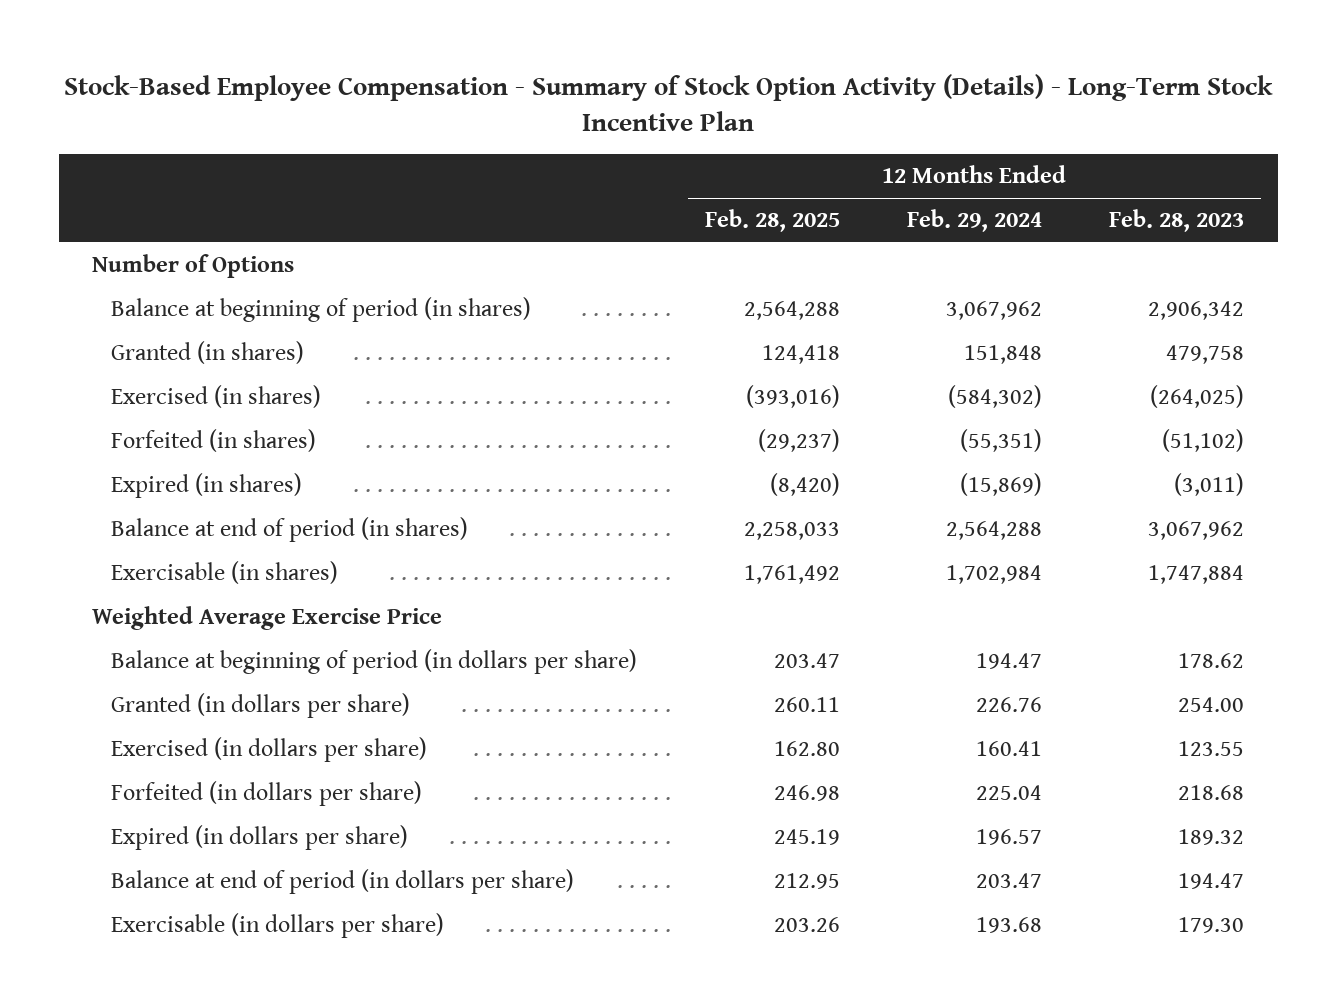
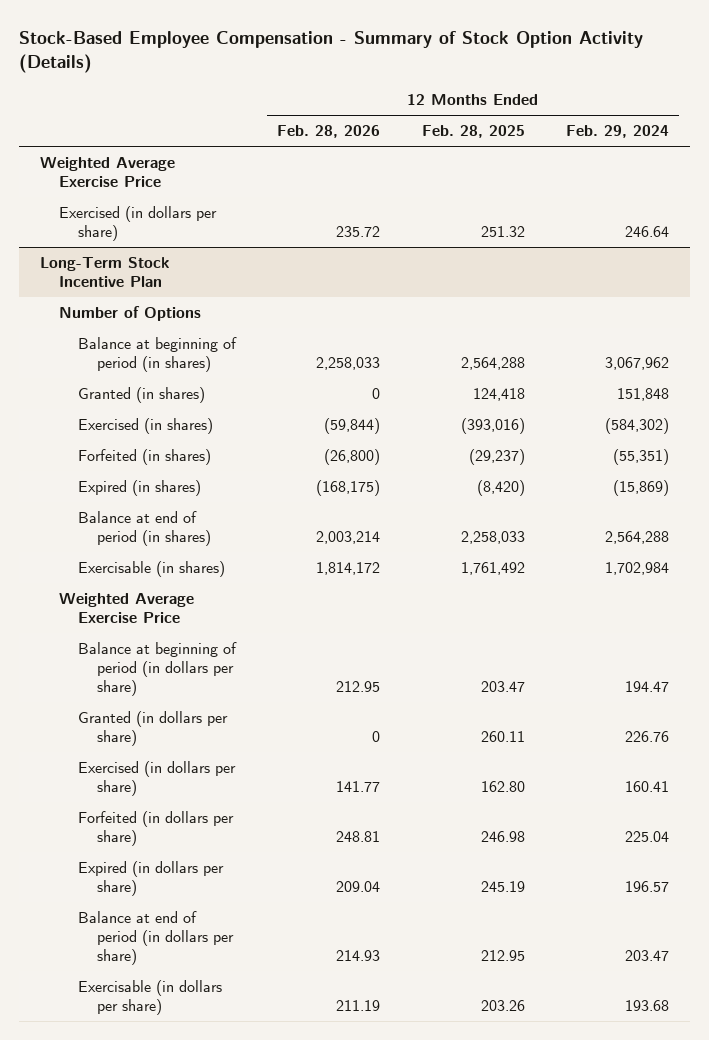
[64,73,1274,132] Stock-Based Employee Compensation - Summary of Stock Option Activity (Details) - Long-Term Stock Incentive Plan -> [19,30,644,74] Stock-Based Employee Compensation - Summary of Stock Option Activity (Details)
[1108,209,1244,233] Feb. 28, 2023 -> none
none -> [277,125,381,139] Feb. 28, 2026
none -> [40,157,176,187] Weighted Average Exercise Price
none -> [59,206,218,241] Exercised (in dollars per share)
none -> [40,257,170,287] Long-Term Stock Incentive Plan

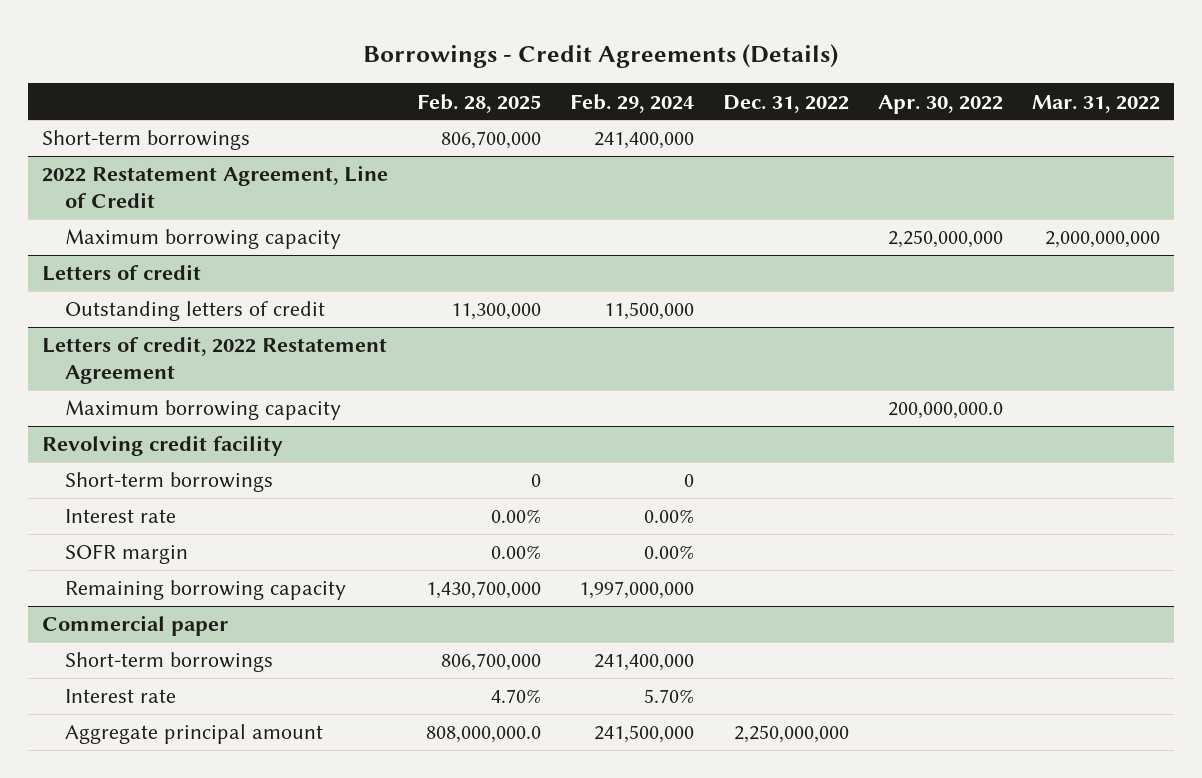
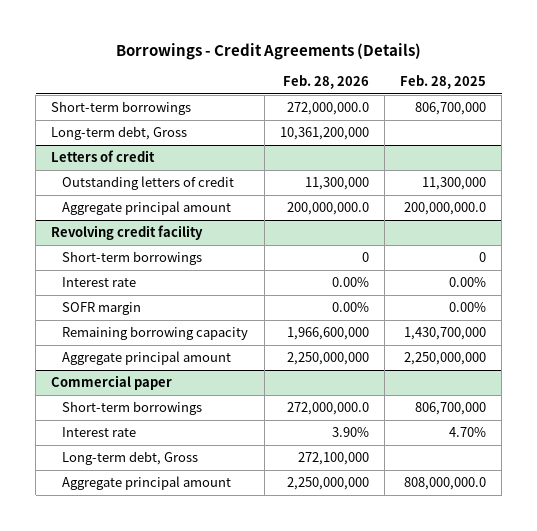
[569,93,694,113] Feb. 29, 2024 -> none
[722,94,849,113] Dec. 31, 2022 -> none
[877,94,1003,114] Apr. 30, 2022 -> none
[1031,94,1160,113] Mar. 31, 2022 -> none
none -> [282,74,369,89] Feb. 28, 2026
[41,165,388,209] 2022 Restatement Agreement, Line of Credit -> none
[65,229,342,250] Maximum borrowing capacity -> none
none -> [51,126,188,141] Long-term debt, Gross
[41,336,387,385] Letters of credit, 2022 Restatement Agreement -> none
[65,400,342,421] Maximum borrowing capacity -> none
none -> [62,201,232,216] Aggregate principal amount
none -> [62,351,232,366] Aggregate principal amount
none -> [62,451,199,466] Long-term debt, Gross

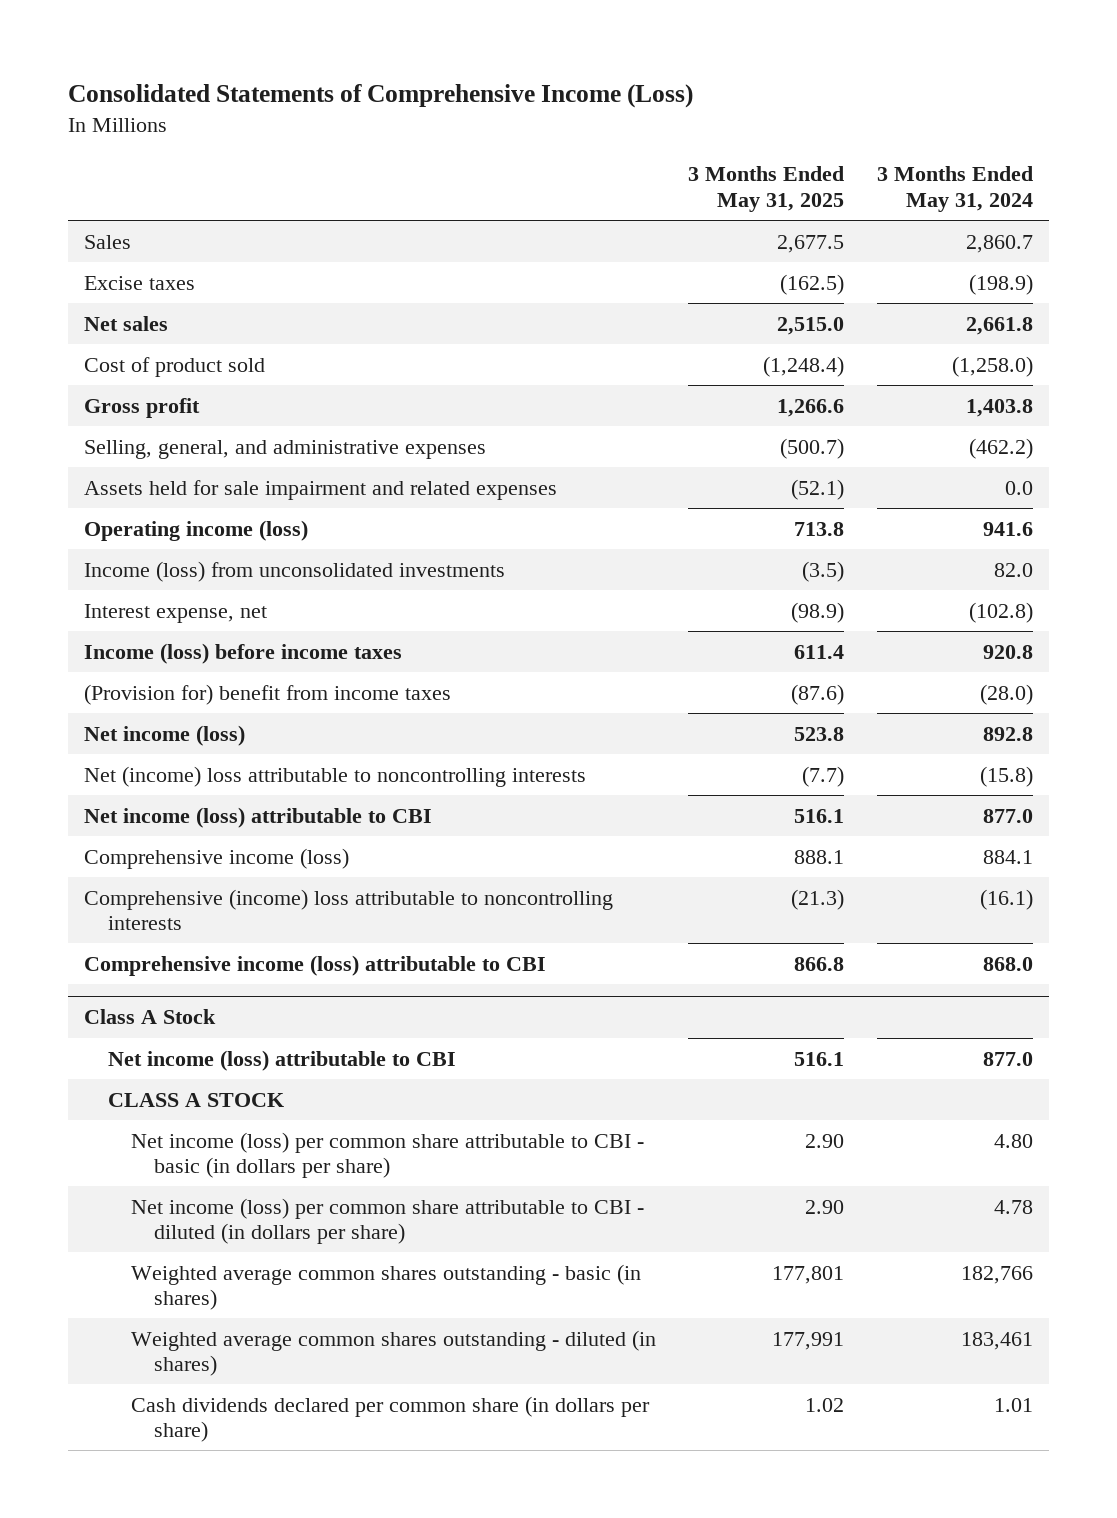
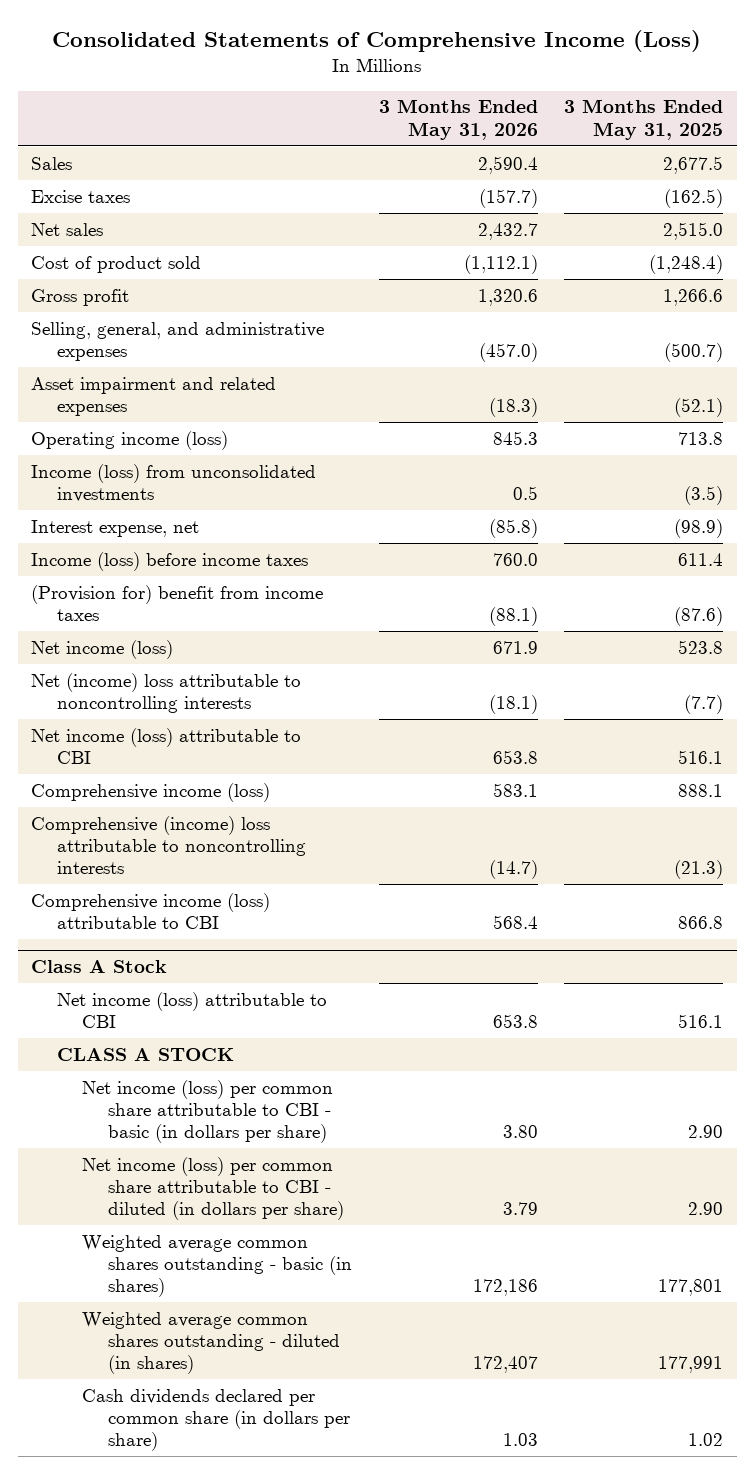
[876,166,1033,212] 3 Months Ended May 31, 2024 -> none
none -> [378,99,538,140] 3 Months Ended May 31, 2026
[84,479,558,500] Assets held for sale impairment and related expenses -> [30,376,276,417] Asset impairment and related expenses

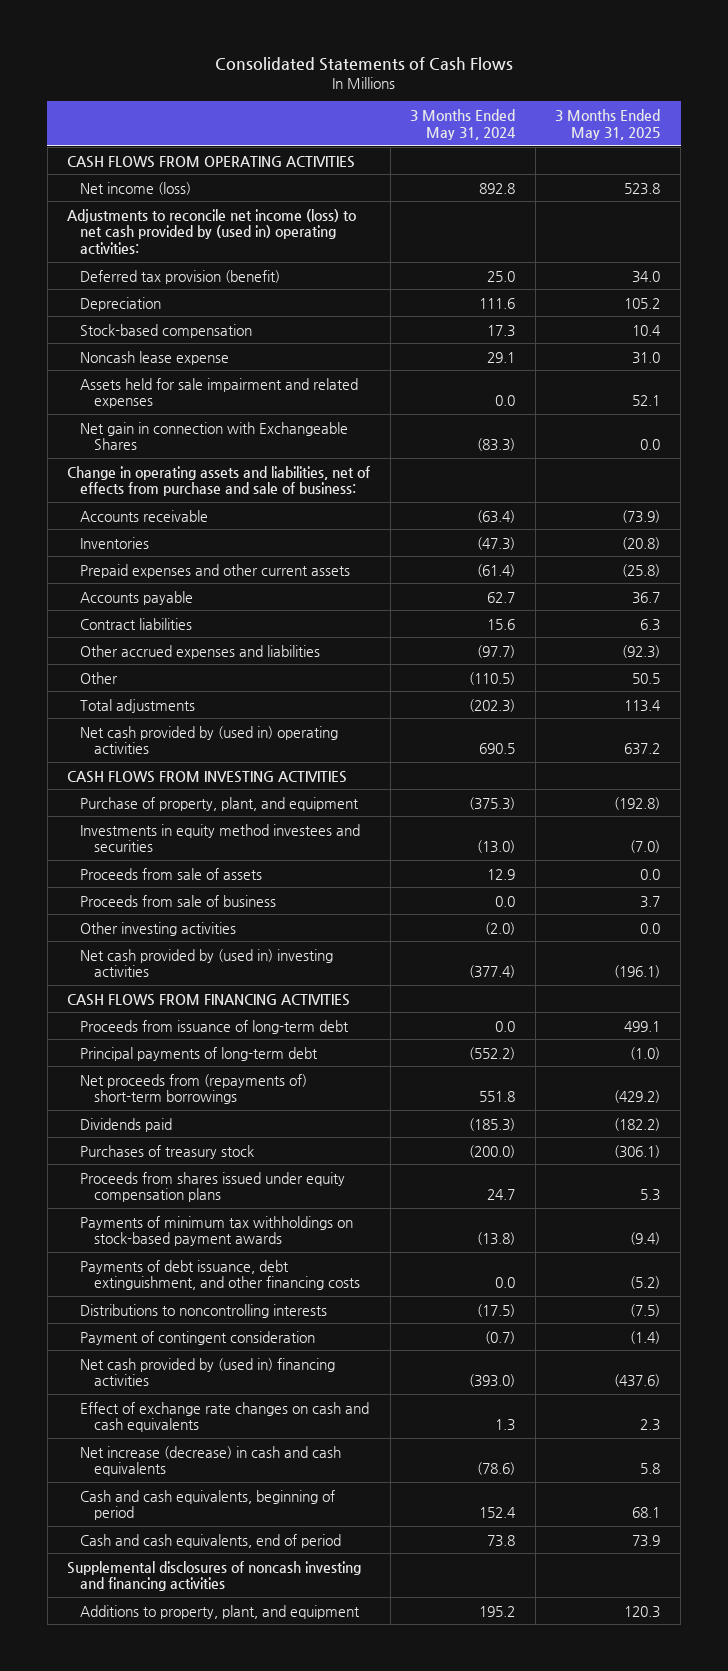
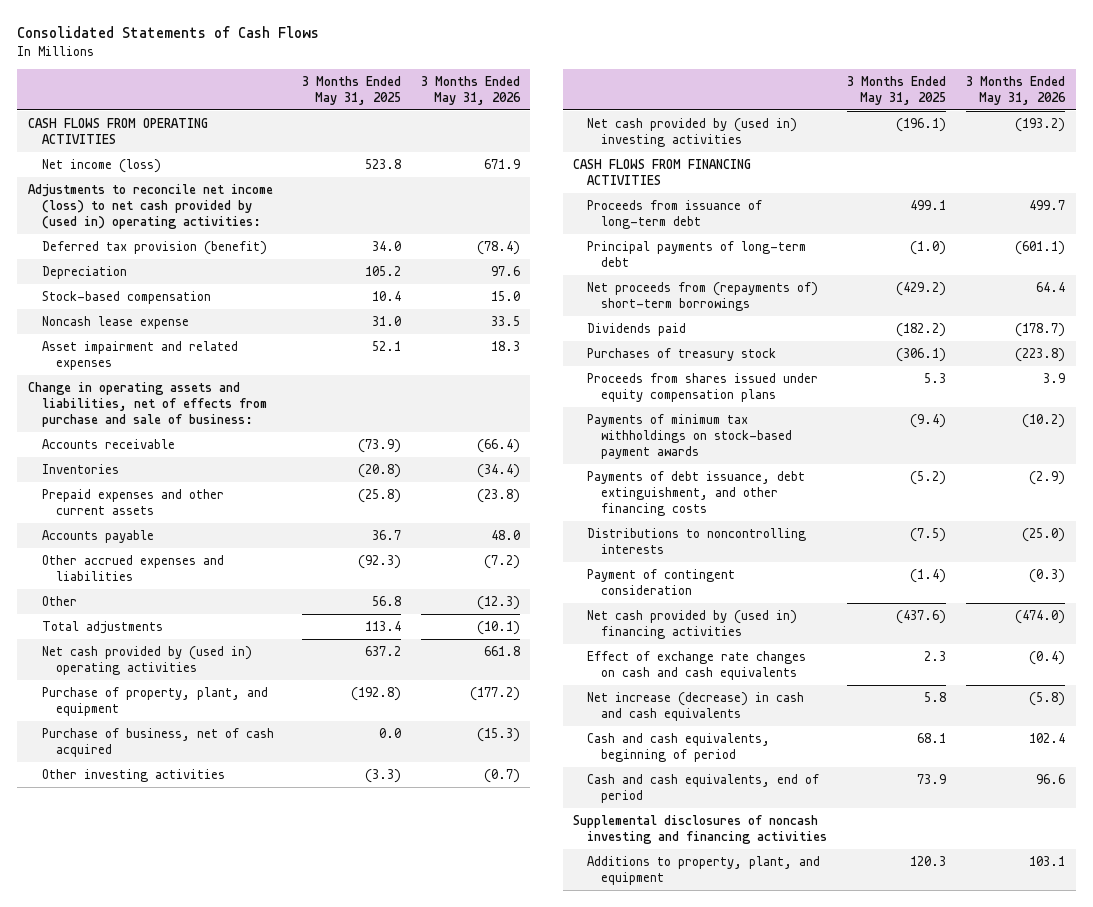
[410,109,517,140] 3 Months Ended May 31, 2024 -> none
none -> [420,76,521,105] 3 Months Ended May 31, 2026
[80,421,349,451] Net gain in connection with Exchangeable Shares -> none
[80,377,359,409] Assets held for sale impairment and related expenses -> [41,341,238,370] Asset impairment and related expenses
[80,617,193,630] Contract liabilities -> none
[632,672,661,684] 50.5 -> [371,596,401,607] 56.8
[67,770,348,783] CASH FLOWS FROM INVESTING ACTIVITIES -> none
[80,823,361,853] Investments in equity method investees and securities -> none
[80,867,263,880] Proceeds from sale of assets -> none
[80,894,277,907] Proceeds from sale of business -> none
none -> [41,728,274,757] Purchase of business, net of cash acquired
[640,922,661,934] 0.0 -> [364,769,401,784] (3.3)

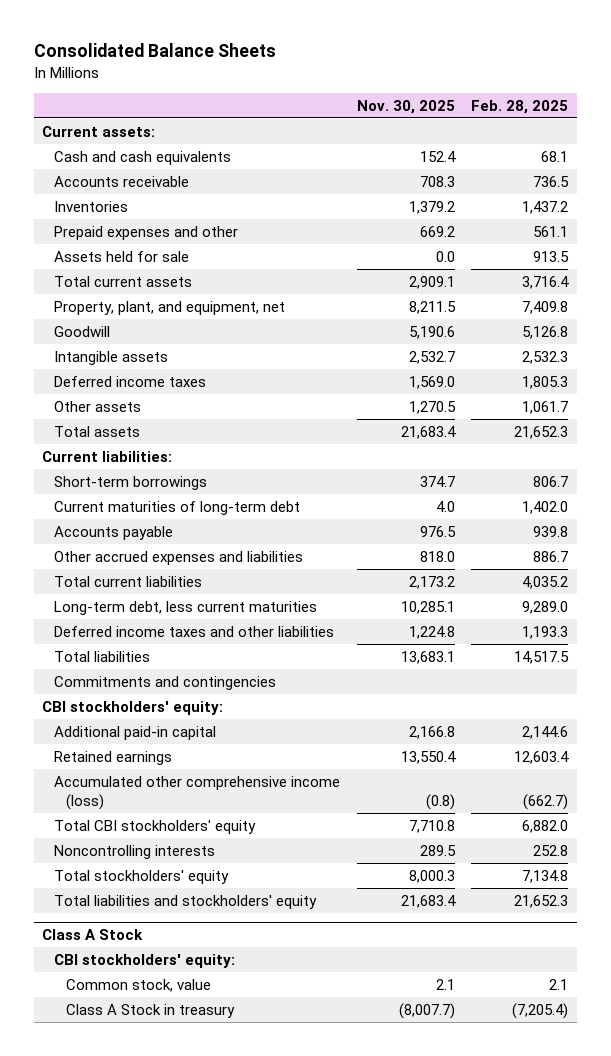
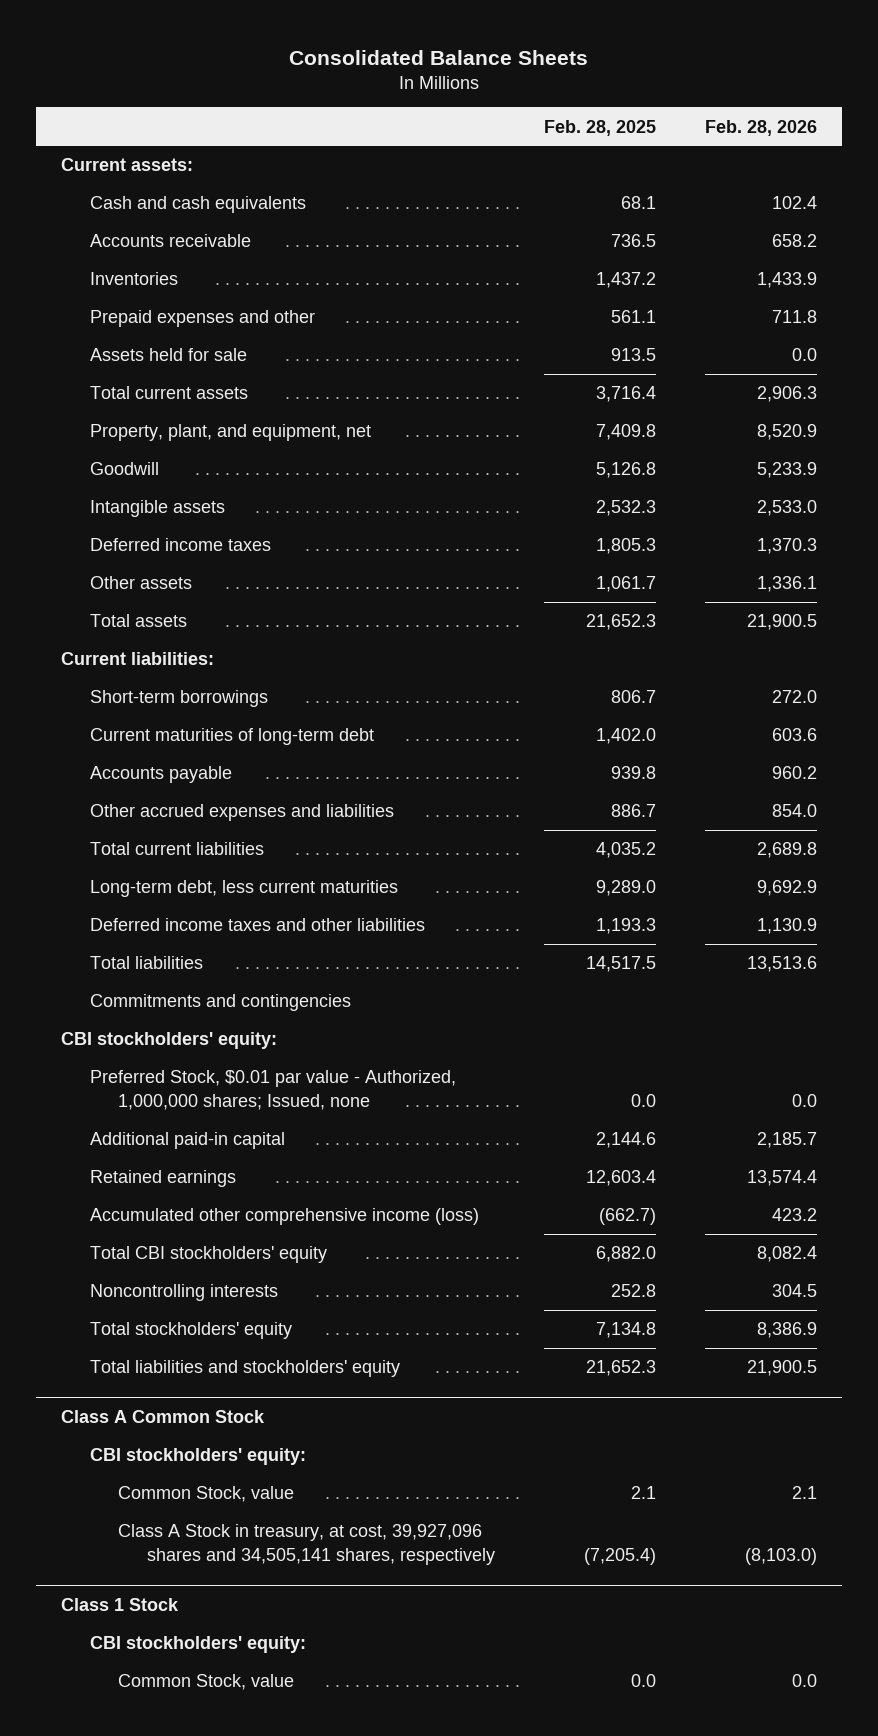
[356,99,455,114] Nov. 30, 2025 -> none
none -> [705,119,818,136] Feb. 28, 2026
none -> [89,1070,456,1110] Preferred Stock, $0.01 par value - Authorized, 1,000,000 shares; Issued, none
[42,929,144,941] Class A Stock -> [60,1410,265,1424] Class A Common Stock
[65,978,211,992] Common stock, value -> [118,1486,295,1503] Common Stock, value
[65,1003,235,1018] Class A Stock in treasury -> [118,1524,496,1565] Class A Stock in treasury, at cost, 39,927,096 shares and 34,505,141 shares, respectively
none -> [60,1598,179,1612] Class 1 Stock
none -> [89,1636,306,1654] CBI stockholders' equity:
none -> [118,1674,295,1691] Common Stock, value

